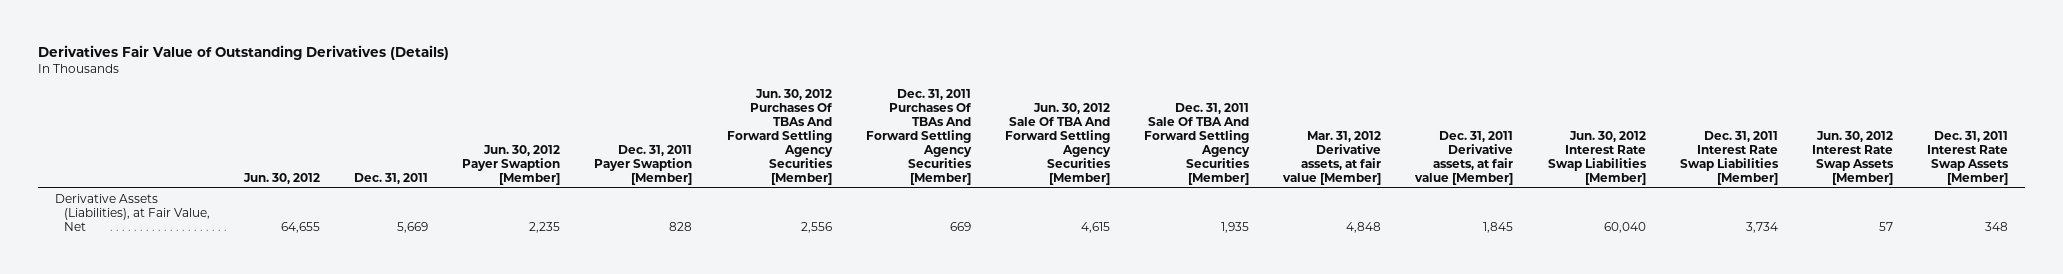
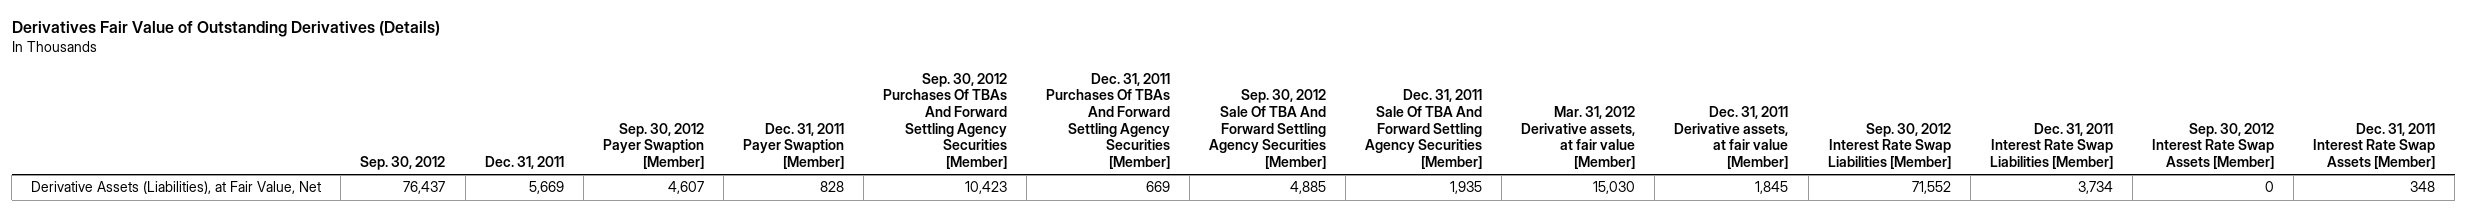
[242,173,320,185] Jun. 30, 2012 -> none
[462,145,561,186] Jun. 30, 2012 Payer Swaption [Member] -> none
[726,89,833,186] Jun. 30, 2012 Purchases Of TBAs And Forward Settling Agency Securities [Member] -> none
[1004,103,1111,186] Jun. 30, 2012 Sale Of TBA And Forward Settling Agency Securities [Member] -> none
[1547,131,1647,186] Jun. 30, 2012 Interest Rate Swap Liabilities [Member] -> none
[1811,131,1894,186] Jun. 30, 2012 Interest Rate Swap Assets [Member] -> none
none -> [360,155,446,170] Sep. 30, 2012
none -> [602,122,704,169] Sep. 30, 2012 Payer Swaption [Member]
none -> [882,72,1007,169] Sep. 30, 2012 Purchases Of TBAs And Forward Settling Agency Securities [Member]
none -> [1209,89,1327,169] Sep. 30, 2012 Sale Of TBA And Forward Settling Agency Securities [Member]
none -> [1827,122,1951,169] Sep. 30, 2012 Interest Rate Swap Liabilities [Member]
none -> [2151,122,2274,169] Sep. 30, 2012 Interest Rate Swap Assets [Member]
[1346,221,1382,233] 4,848 -> [1593,181,1636,195] 15,030

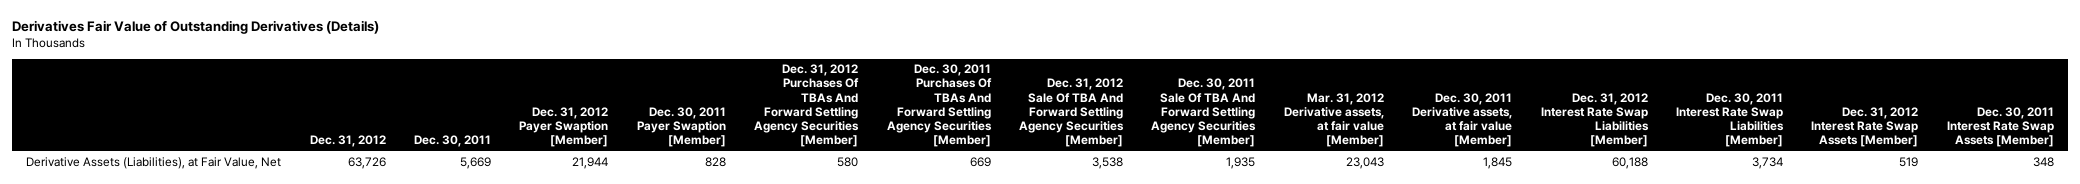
[360,155,446,170] Sep. 30, 2012 -> none
[484,155,564,169] Dec. 31, 2011 -> none
[602,122,704,169] Sep. 30, 2012 Payer Swaption [Member] -> none
[742,122,844,169] Dec. 31, 2011 Payer Swaption [Member] -> none
[882,72,1007,169] Sep. 30, 2012 Purchases Of TBAs And Forward Settling Agency Securities [Member] -> none
[1046,72,1171,169] Dec. 31, 2011 Purchases Of TBAs And Forward Settling Agency Securities [Member] -> none
[1209,89,1327,169] Sep. 30, 2012 Sale Of TBA And Forward Settling Agency Securities [Member] -> none
[1365,89,1483,169] Dec. 31, 2011 Sale Of TBA And Forward Settling Agency Securities [Member] -> none
[1674,105,1789,169] Dec. 31, 2011 Derivative assets, at fair value [Member] -> none
[1827,122,1951,169] Sep. 30, 2012 Interest Rate Swap Liabilities [Member] -> none
[1989,122,2113,169] Dec. 31, 2011 Interest Rate Swap Liabilities [Member] -> none
[2151,122,2274,169] Sep. 30, 2012 Interest Rate Swap Assets [Member] -> none
[2312,122,2435,169] Dec. 31, 2011 Interest Rate Swap Assets [Member] -> none
none -> [309,134,386,147] Dec. 31, 2012
none -> [414,134,492,147] Dec. 30, 2011
none -> [519,106,609,147] Dec. 31, 2012 Payer Swaption [Member]
none -> [636,106,726,147] Dec. 30, 2011 Payer Swaption [Member]
none -> [754,64,860,147] Dec. 31, 2012 Purchases Of TBAs And Forward Settling Agency Securities [Member]
none -> [886,64,992,147] Dec. 30, 2011 Purchases Of TBAs And Forward Settling Agency Securities [Member]
none -> [1019,78,1125,147] Dec. 31, 2012 Sale Of TBA And Forward Settling Agency Securities [Member]
none -> [1151,78,1257,147] Dec. 30, 2011 Sale Of TBA And Forward Settling Agency Securities [Member]
none -> [1412,92,1513,147] Dec. 30, 2011 Derivative assets, at fair value [Member]
none -> [1540,92,1649,147] Dec. 31, 2012 Interest Rate Swap Liabilities [Member]
none -> [1676,92,1785,147] Dec. 30, 2011 Interest Rate Swap Liabilities [Member]
none -> [1811,106,1919,147] Dec. 31, 2012 Interest Rate Swap Assets [Member]
none -> [1946,106,2054,147] Dec. 30, 2011 Interest Rate Swap Assets [Member]
[1593,181,1636,195] 15,030 -> [1345,156,1384,169] 23,043

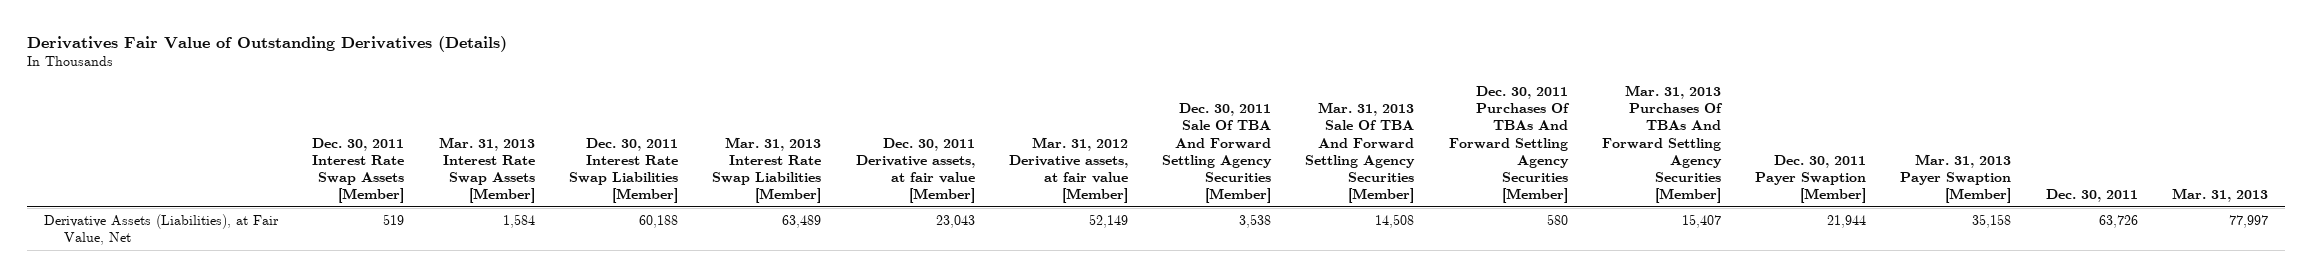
[309,134,386,147] Dec. 31, 2012 -> none
[519,106,609,147] Dec. 31, 2012 Payer Swaption [Member] -> none
[754,64,860,147] Dec. 31, 2012 Purchases Of TBAs And Forward Settling Agency Securities [Member] -> none
[1019,78,1125,147] Dec. 31, 2012 Sale Of TBA And Forward Settling Agency Securities [Member] -> none
[1540,92,1649,147] Dec. 31, 2012 Interest Rate Swap Liabilities [Member] -> none
[1811,106,1919,147] Dec. 31, 2012 Interest Rate Swap Assets [Member] -> none
none -> [438,136,535,203] Mar. 31, 2013 Interest Rate Swap Assets [Member]
none -> [712,136,822,203] Mar. 31, 2013 Interest Rate Swap Liabilities [Member]
none -> [1305,102,1416,203] Mar. 31, 2013 Sale Of TBA And Forward Settling Agency Securities [Member]
none -> [1601,85,1723,203] Mar. 31, 2013 Purchases Of TBAs And Forward Settling Agency Securities [Member]
none -> [1900,153,2012,203] Mar. 31, 2013 Payer Swaption [Member]
none -> [2171,187,2268,202] Mar. 31, 2013
[460,156,492,169] 5,669 -> [2098,215,2138,229] 63,726
[704,156,726,167] 828 -> [1827,215,1867,229] 21,944
[969,156,991,167] 669 -> [1546,214,1568,226] 580
[1226,156,1256,169] 1,935 -> [1239,214,1272,229] 3,538
[1345,156,1384,169] 23,043 -> [1088,214,1128,229] 52,149
[1483,156,1513,169] 1,845 -> [935,215,975,229] 23,043
[1752,156,1784,169] 3,734 -> [639,215,679,229] 60,188
[2032,156,2054,167] 348 -> [383,214,405,226] 519

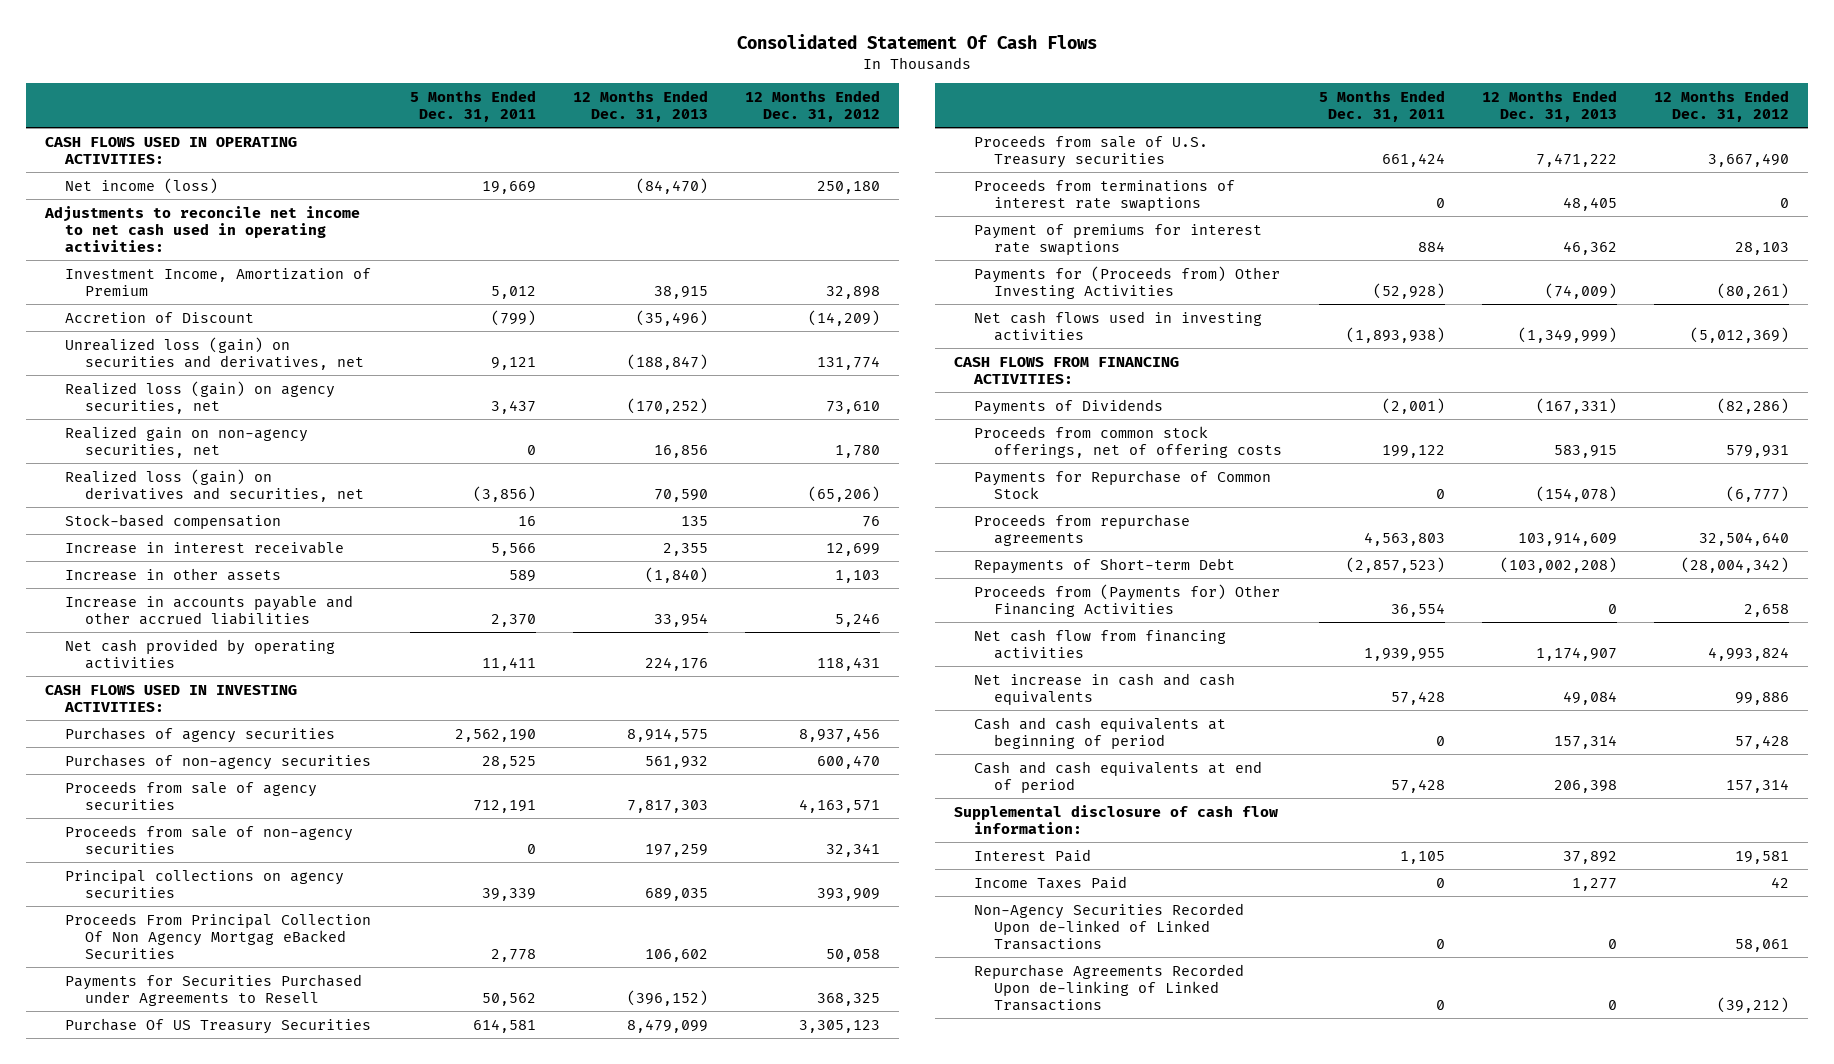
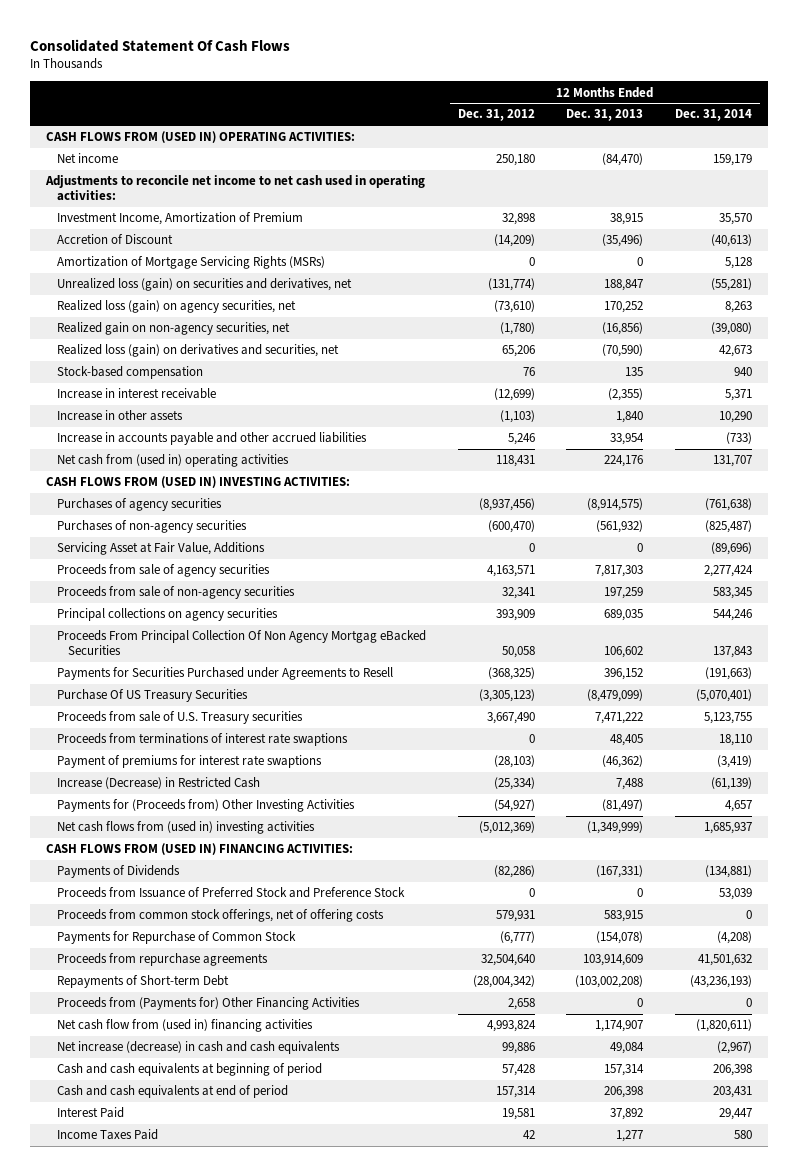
[410,89,537,122] 5 Months Ended Dec. 31, 2011 -> none
none -> [674,109,752,122] Dec. 31, 2014
[44,136,297,164] CASH FLOWS USED IN OPERATING ACTIVITIES: -> [46,131,356,144] CASH FLOWS FROM (USED IN) OPERATING ACTIVITIES:
[65,177,219,194] Net income (loss) -> [57,153,119,164] Net income
none -> [57,256,326,270] Amortization of Mortgage Servicing Rights (MSRs)
[627,353,709,370] (188,847) -> [604,279,644,292] 188,847
[817,355,881,370] 131,774 -> [487,278,535,292] (131,774)
[627,397,709,414] (170,252) -> [604,301,644,314] 170,252
[826,400,881,414] 73,610 -> [493,300,535,314] (73,610)
[654,444,709,458] 16,856 -> [602,322,644,336] (16,856)
[835,444,881,458] 1,780 -> [499,322,535,336] (1,780)
[654,488,709,502] 70,590 -> [602,344,644,358] (70,590)
[808,485,881,502] (65,206) -> [501,345,535,358] 65,206
[663,542,709,556] 2,355 -> [608,388,644,402] (2,355)
[826,542,881,556] 12,699 -> [493,388,535,402] (12,699)
[645,566,709,583] (1,840) -> [616,411,644,424] 1,840
[835,569,881,583] 1,103 -> [499,410,535,424] (1,103)
[65,638,336,669] Net cash provided by operating activities -> [57,454,290,468] Net cash from (used in) operating activities
[44,684,297,712] CASH FLOWS USED IN INVESTING ACTIVITIES: -> [46,476,351,489] CASH FLOWS FROM (USED IN) INVESTING ACTIVITIES:
[627,727,709,742] 8,914,575 -> [587,498,644,512] (8,914,575)
[799,727,881,742] 8,937,456 -> [478,498,535,512] (8,937,456)
[645,755,709,769] 561,932 -> [596,520,644,534] (561,932)
[817,754,881,769] 600,470 -> [487,520,535,534] (600,470)
none -> [57,542,266,556] Servicing Asset at Fair Value, Additions
[627,989,709,1006] (396,152) -> [604,668,644,681] 396,152
[817,992,881,1006] 368,325 -> [487,667,535,681] (368,325)
[627,1018,709,1033] 8,479,099 -> [587,689,644,703] (8,479,099)
[799,1019,881,1033] 3,305,123 -> [478,689,535,703] (3,305,123)
[1563,240,1618,255] 46,362 -> [602,755,644,769] (46,362)
[1735,241,1790,255] 28,103 -> [493,755,535,769] (28,103)
none -> [57,777,261,790] Increase (Decrease) in Restricted Cash
[1545,282,1618,299] (74,009) -> [602,799,644,813] (81,497)
[1717,282,1790,299] (80,261) -> [493,799,535,813] (54,927)
[973,310,1262,341] Net cash flows used in investing activities -> [57,821,316,835] Net cash flows from (used in) investing activities
[953,356,1179,384] CASH FLOWS FROM FINANCING ACTIVITIES: -> [46,843,354,856] CASH FLOWS FROM (USED IN) FINANCING ACTIVITIES:
none -> [57,887,406,899] Proceeds from Issuance of Preferred Stock and Preference Stock
[973,628,1226,659] Net cash flow from financing activities -> [57,1019,314,1033] Net cash flow from (used in) financing activities
[973,672,1235,705] Net increase in cash and cash equivalents -> [57,1041,341,1055] Net increase (decrease) in cash and cash equivalents
[953,804,1278,834] Supplemental disclosure of cash flow information: -> none
[973,902,1244,950] Non-Agency Securities Recorded Upon de-linked of Linked Transactions -> none
[973,963,1244,1011] Repurchase Agreements Recorded Upon de-linking of Linked Transactions -> none

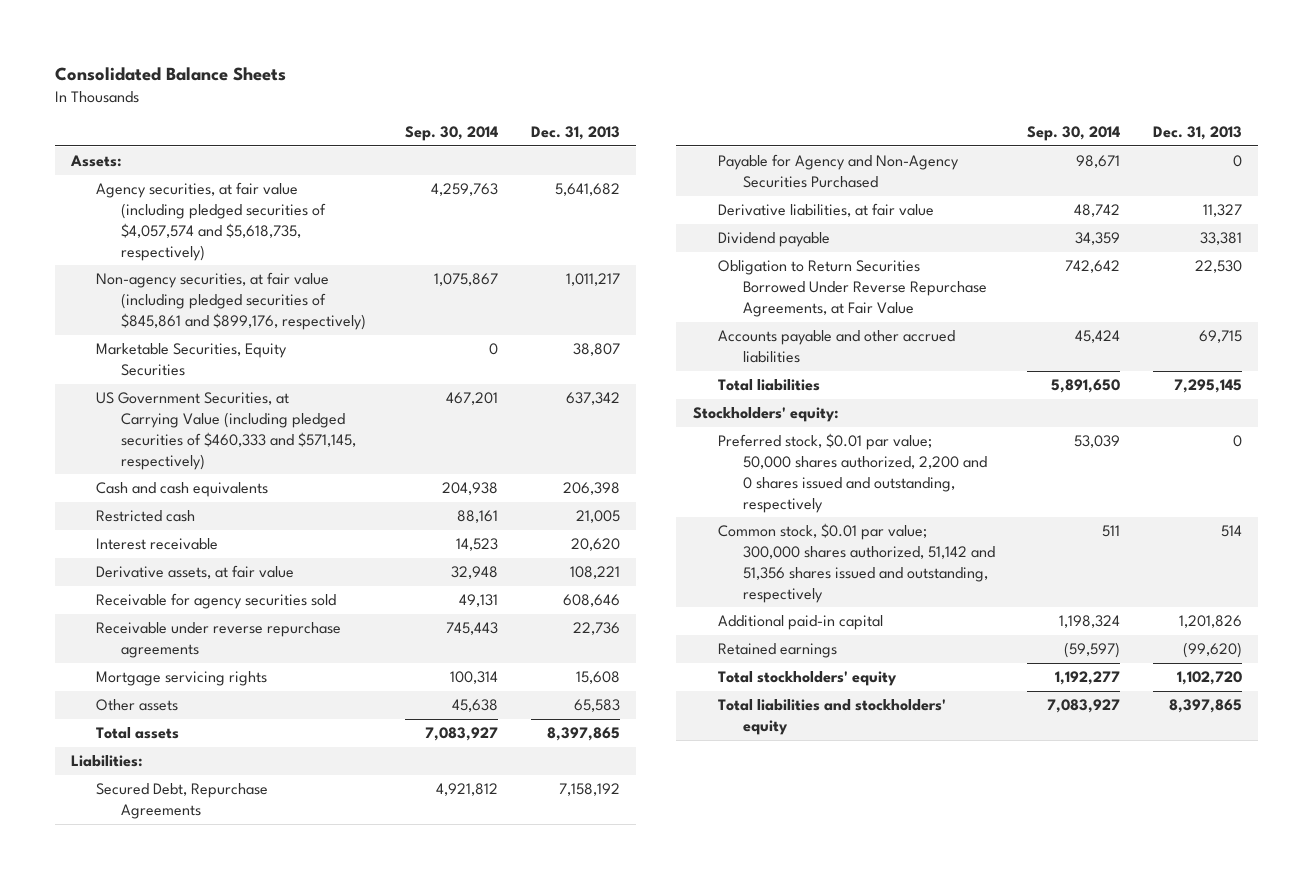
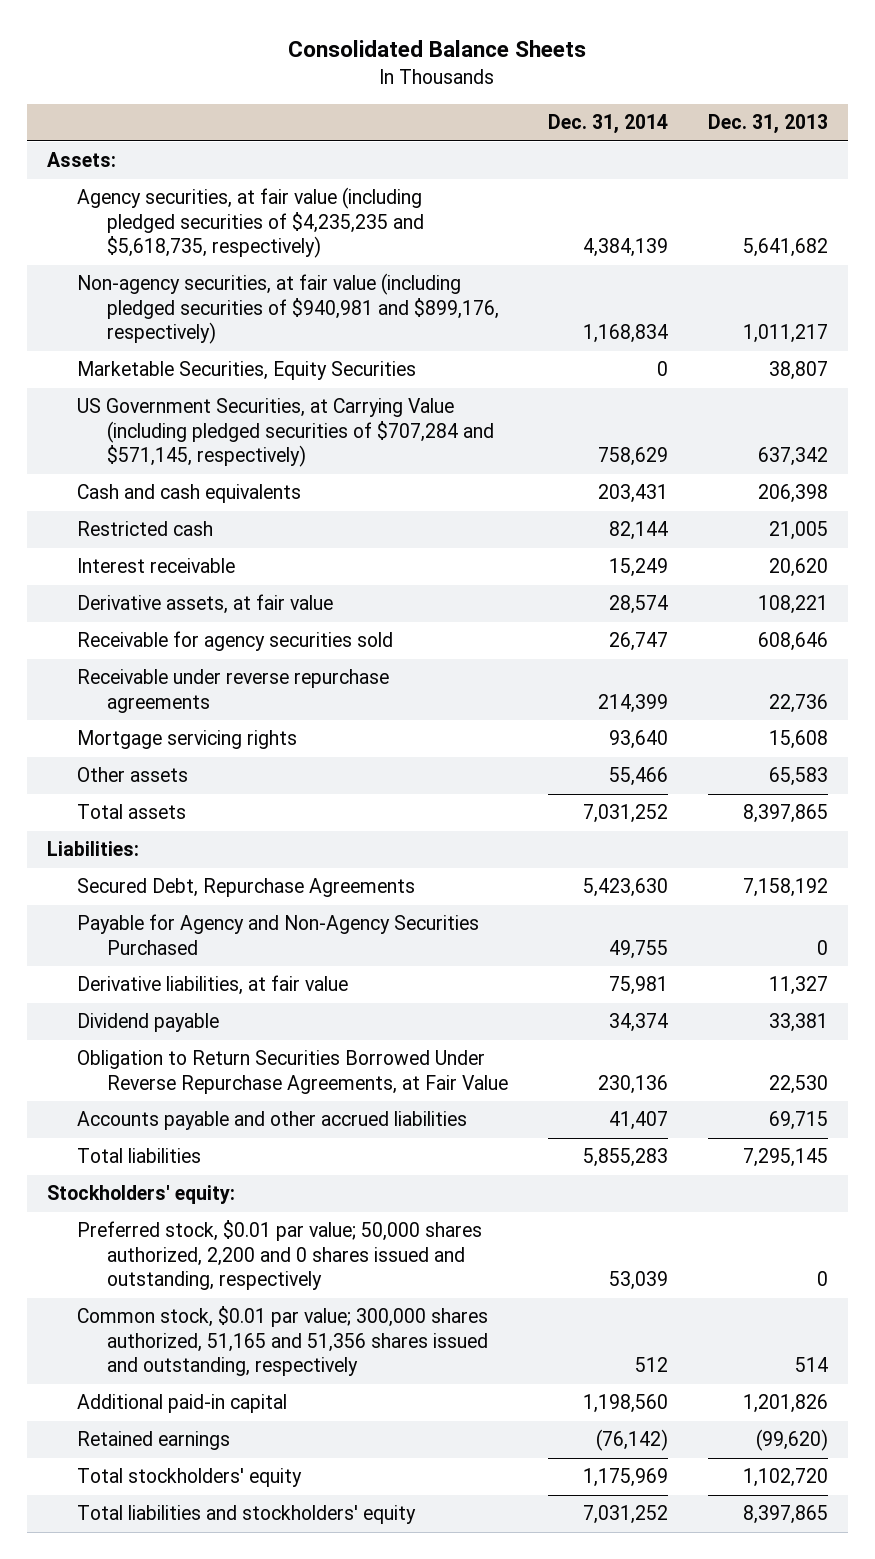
[405,126,499,142] Sep. 30, 2014 -> none
none -> [547,114,668,135] Dec. 31, 2014
[95,182,327,261] Agency securities, at fair value (including pledged securities of $4,057,574 and $5,618,735, respectively) -> [76,187,424,259] Agency securities, at fair value (including pledged securities of $4,235,235 and $5,618,735, respectively)
[95,272,367,330] Non-agency securities, at fair value (including pledged securities of $845,861 and $899,176, respectively) -> [76,273,499,345] Non-agency securities, at fair value (including pledged securities of $940,981 and $899,176, respectively)
[95,392,357,470] US Government Securities, at Carrying Value (including pledged securities of $460,333 and $571,145, respectively) -> [76,398,494,468] US Government Securities, at Carrying Value (including pledged securities of $707,284 and $571,145, respectively)
[717,523,995,603] Common stock, $0.01 par value; 300,000 shares authorized, 51,142 and 51,356 shares issued and outstanding, respectively -> [76,1306,488,1377] Common stock, $0.01 par value; 300,000 shares authorized, 51,165 and 51,356 shares issued and outstanding, respectively

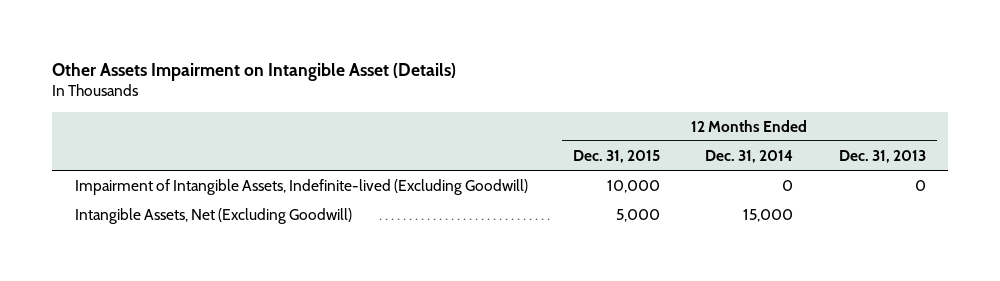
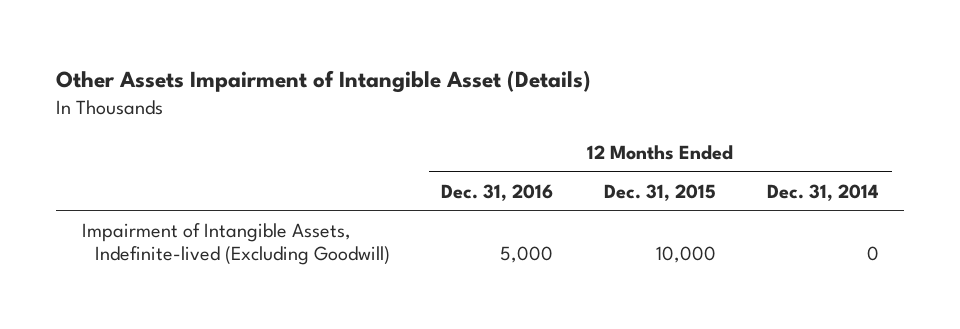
[51,62,456,81] Other Assets Impairment on Intangible Asset (Details) -> [56,69,592,93] Other Assets Impairment of Intangible Asset (Details)
[838,149,926,163] Dec. 31, 2013 -> none
none -> [441,183,554,201] Dec. 31, 2016
[74,207,352,224] Intangible Assets, Net (Excluding Goodwill) -> none

